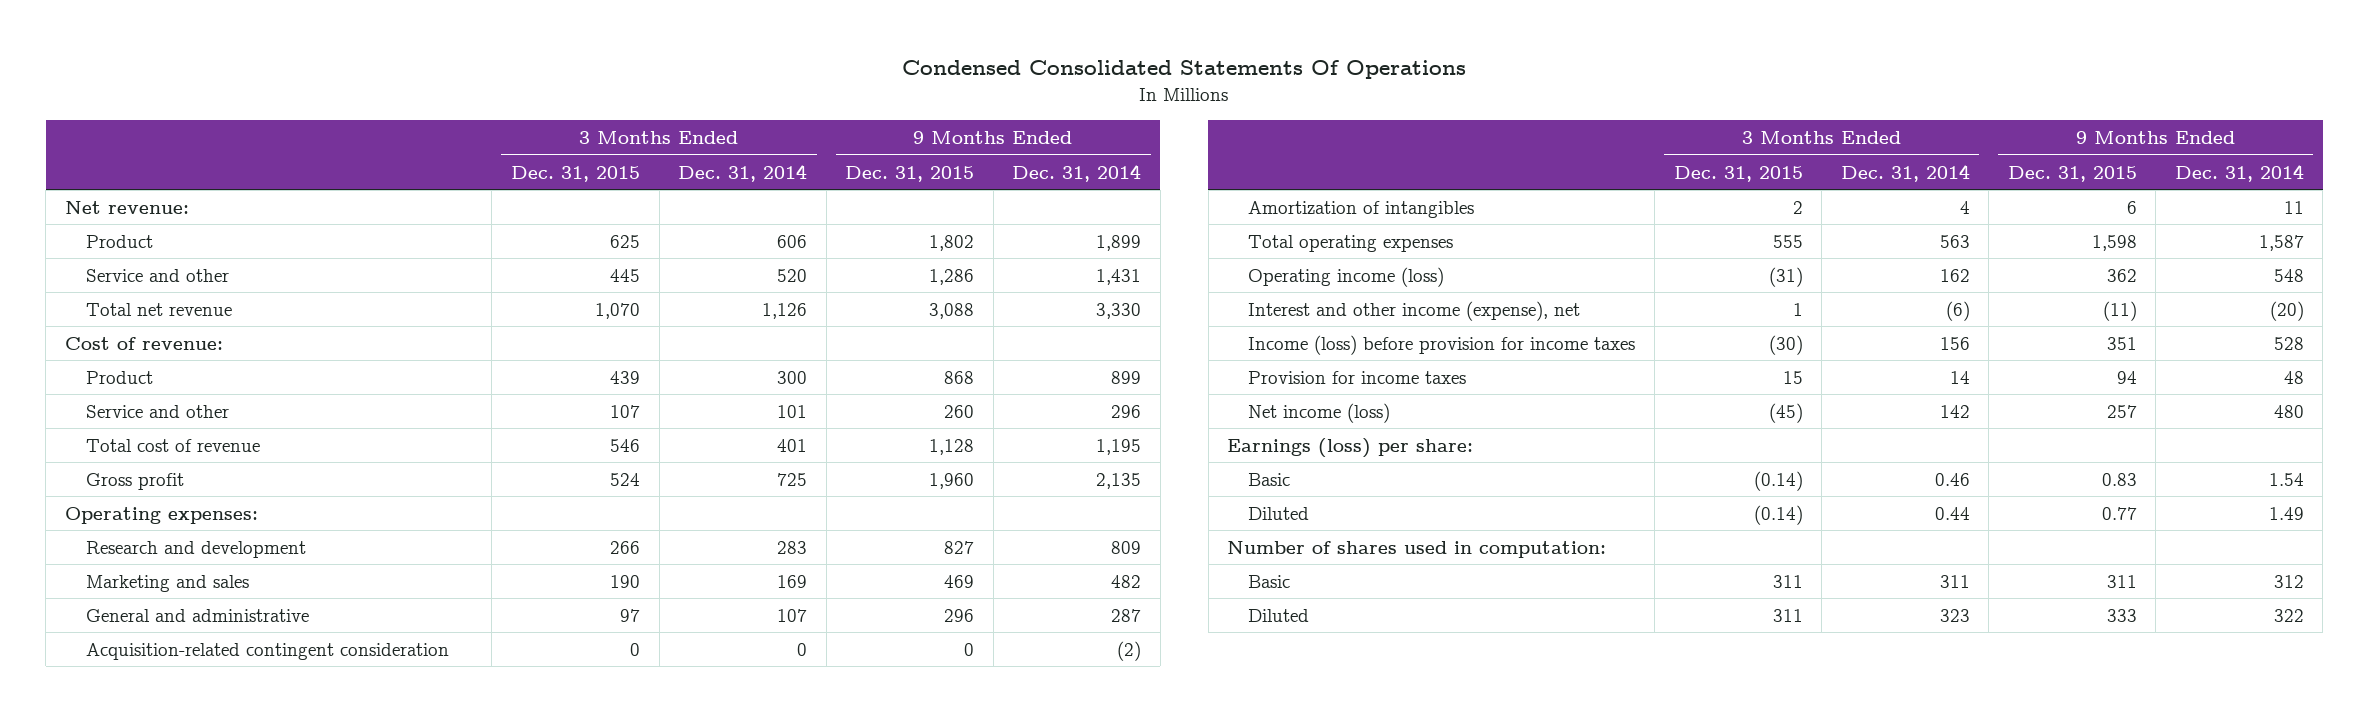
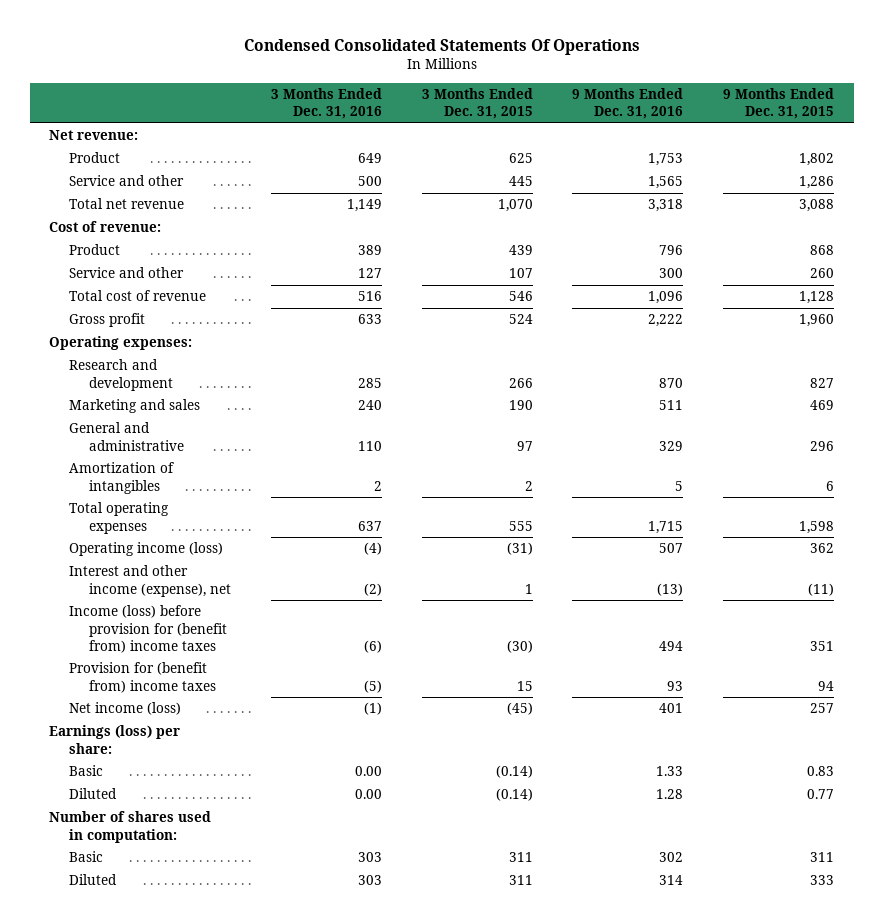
[678,163,808,182] Dec. 31, 2014 -> none
[1012,163,1142,182] Dec. 31, 2014 -> none
none -> [270,87,382,120] 3 Months Ended Dec. 31, 2016
none -> [572,87,684,120] 9 Months Ended Dec. 31, 2016
[85,642,449,660] Acquisition-related contingent consideration -> none
[1248,334,1636,355] Income (loss) before provision for income taxes -> [69,605,228,654] Income (loss) before provision for (benefit from) income taxes
[1248,370,1467,384] Provision for income taxes -> [69,662,217,693] Provision for (benefit from) income taxes

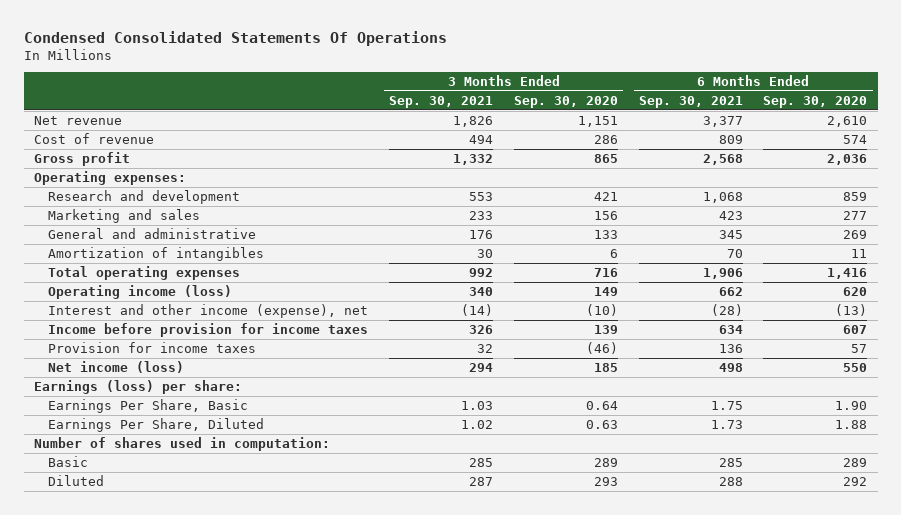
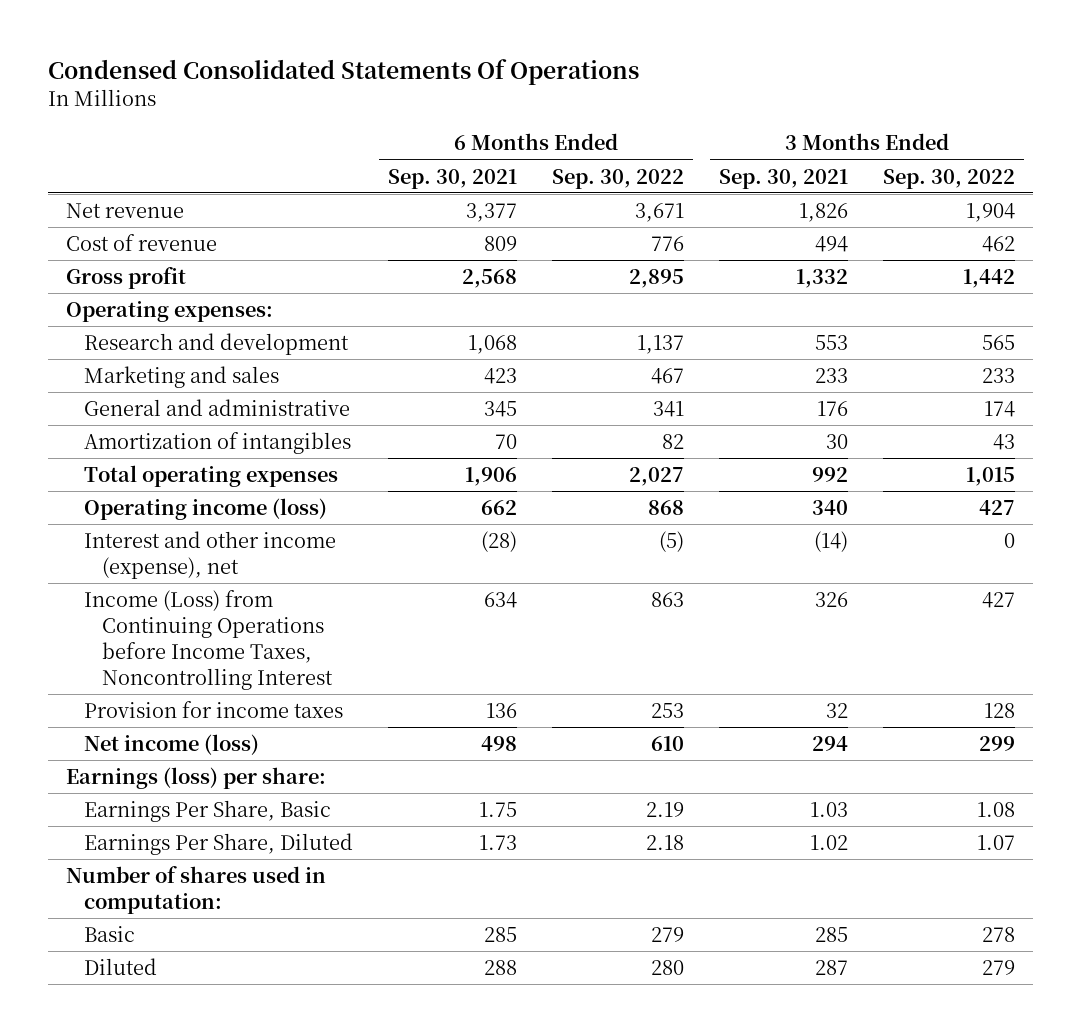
[513,95,618,108] Sep. 30, 2020 -> none
[763,95,868,108] Sep. 30, 2020 -> none
none -> [552,168,685,189] Sep. 30, 2022
none -> [883,168,1016,189] Sep. 30, 2022
[48,322,369,337] Income before provision for income taxes -> [83,589,333,691] Income (Loss) from Continuing Operations before Income Taxes, Noncontrolling Interest

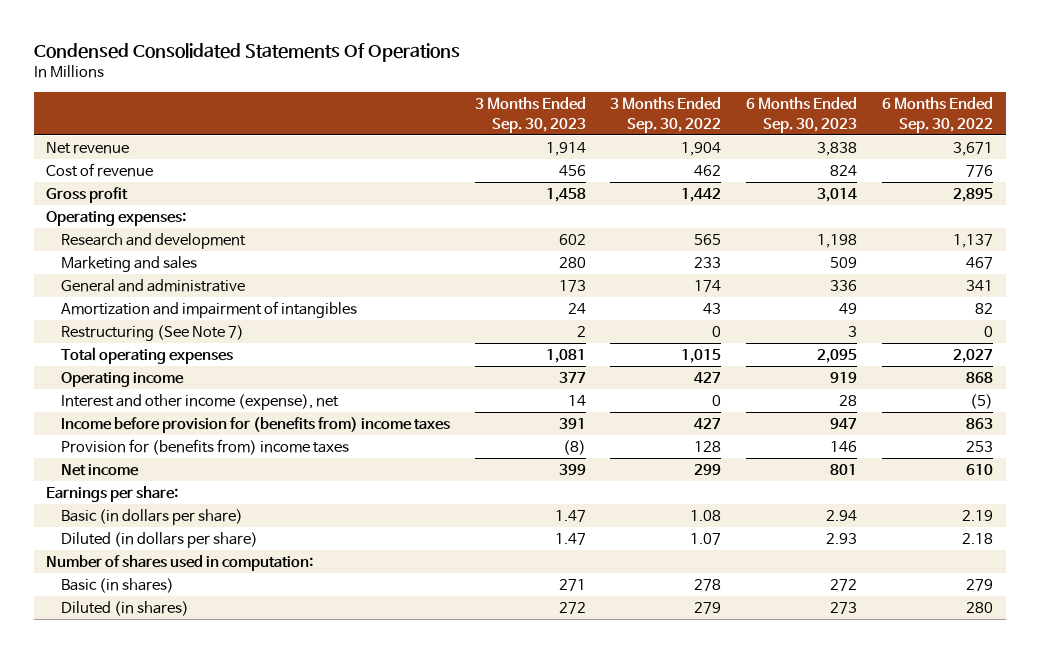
[387,168,517,189] Sep. 30, 2021 -> none
[719,168,849,189] Sep. 30, 2021 -> none
none -> [474,97,586,133] 3 Months Ended Sep. 30, 2023
none -> [746,97,858,133] 6 Months Ended Sep. 30, 2023
[83,431,351,454] Amortization of intangibles -> [60,301,357,319] Amortization and impairment of intangibles
none -> [60,325,244,342] Restructuring (See Note 7)
[83,497,327,520] Operating income (loss) -> [60,372,184,388] Operating income
[83,589,333,691] Income (Loss) from Continuing Operations before Income Taxes, Noncontrolling Interest -> [60,417,450,434] Income before provision for (benefits from) income taxes
[83,700,343,718] Provision for income taxes -> [60,439,349,456] Provision for (benefits from) income taxes
[83,733,259,755] Net income (loss) -> [60,464,139,477] Net income
[65,766,326,789] Earnings (loss) per share: -> [46,486,179,503] Earnings per share:
[83,799,331,822] Earnings Per Share, Basic -> [60,509,243,526] Basic (in dollars per share)
[83,832,353,855] Earnings Per Share, Diluted -> [60,532,258,549] Diluted (in dollars per share)
[83,925,135,942] Basic -> [60,578,174,594] Basic (in shares)
[83,957,157,975] Diluted -> [60,601,189,617] Diluted (in shares)

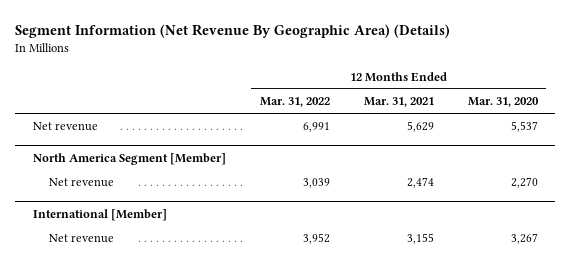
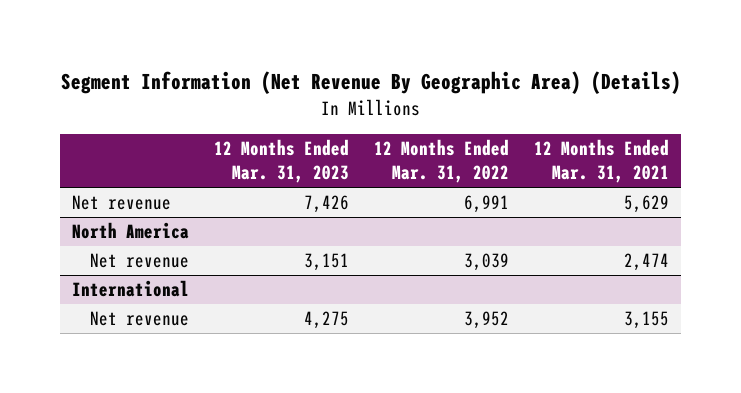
[467,97,539,108] Mar. 31, 2020 -> none
none -> [214,139,350,184] 12 Months Ended Mar. 31, 2023
[32,152,226,165] North America Segment [Member] -> [72,222,190,240] North America
[32,208,167,221] International [Member] -> [72,280,190,298] International

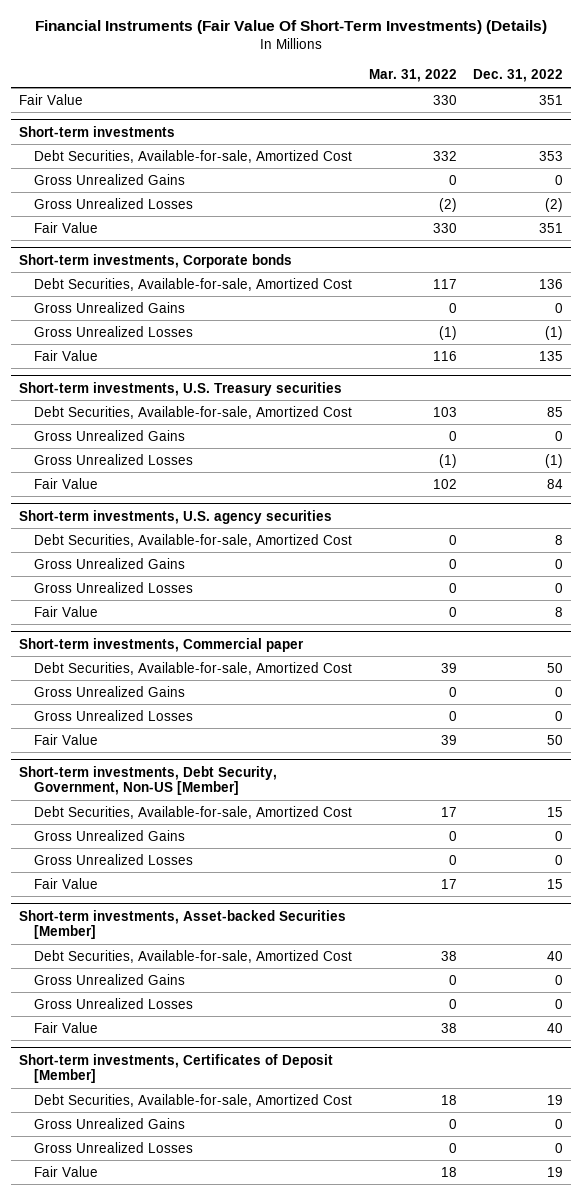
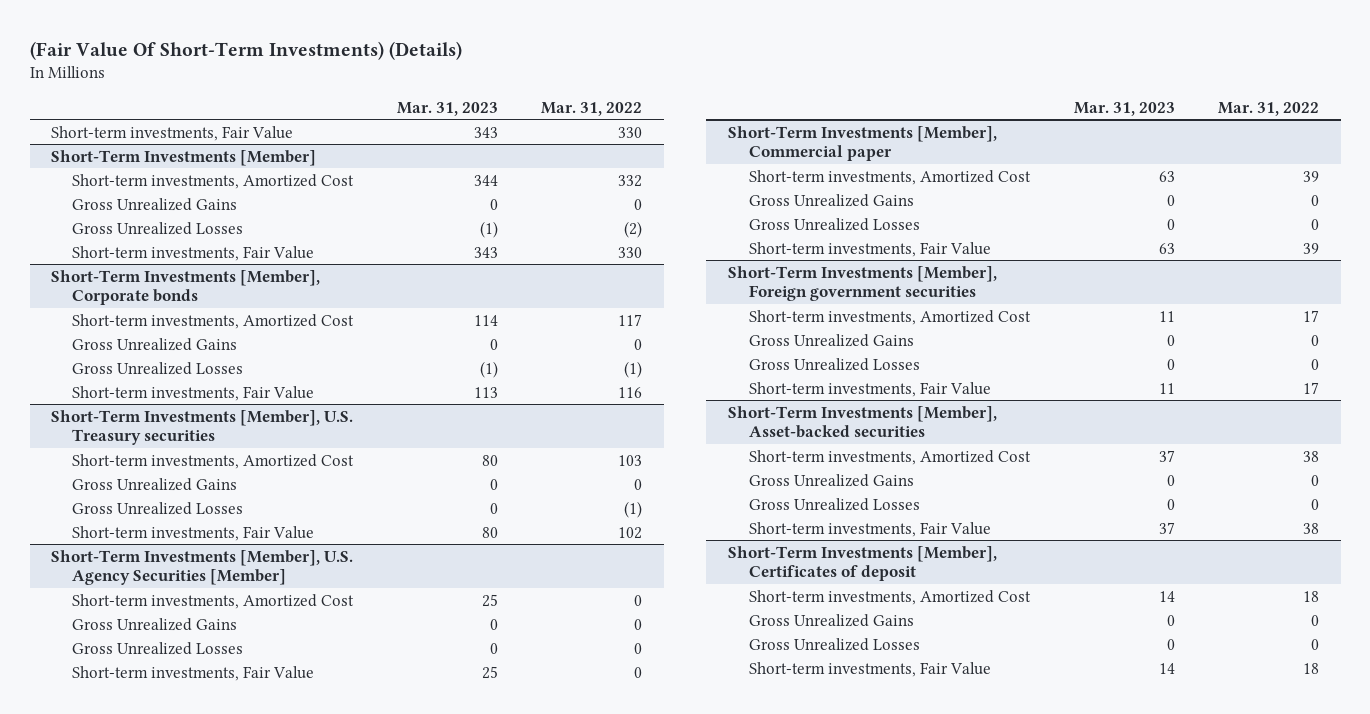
[35,20,548,35] Financial Instruments (Fair Value Of Short-Term Investments) (Details) -> [29,40,462,60] (Fair Value Of Short-Term Investments) (Details)
[473,69,564,83] Dec. 31, 2022 -> none
none -> [396,101,498,116] Mar. 31, 2023
[19,93,84,105] Fair Value -> [51,125,294,141] Short-term investments, Fair Value
[19,125,176,137] Short-term investments -> [51,149,317,166] Short-Term Investments [Member]
[34,149,353,163] Debt Securities, Available-for-sale, Amortized Cost -> [72,173,355,189] Short-term investments, Amortized Cost
[34,221,99,233] Fair Value -> [72,245,315,261] Short-term investments, Fair Value
[19,253,293,268] Short-term investments, Corporate bonds -> [51,269,321,305] Short-Term Investments [Member], Corporate bonds
[34,277,353,291] Debt Securities, Available-for-sale, Amortized Cost -> [72,313,355,329] Short-term investments, Amortized Cost
[34,349,99,361] Fair Value -> [72,385,315,401] Short-term investments, Fair Value
[19,381,343,396] Short-term investments, U.S. Treasury securities -> [51,409,354,445] Short-Term Investments [Member], U.S. Treasury securities
[34,405,353,419] Debt Securities, Available-for-sale, Amortized Cost -> [72,453,355,469] Short-term investments, Amortized Cost
[34,477,99,489] Fair Value -> [72,525,315,541] Short-term investments, Fair Value
[19,509,333,524] Short-term investments, U.S. agency securities -> [51,549,354,585] Short-Term Investments [Member], U.S. Agency Securities [Member]
[34,533,353,547] Debt Securities, Available-for-sale, Amortized Cost -> [72,593,355,609] Short-term investments, Amortized Cost
[34,605,99,617] Fair Value -> [72,665,315,681] Short-term investments, Fair Value
[19,637,305,652] Short-term investments, Commercial paper -> [728,125,998,161] Short-Term Investments [Member], Commercial paper
[34,661,353,675] Debt Securities, Available-for-sale, Amortized Cost -> [749,169,1032,185] Short-term investments, Amortized Cost
[19,765,278,796] Short-term investments, Debt Security, Government, Non-US [Member] -> none
[34,733,99,745] Fair Value -> [749,241,992,257] Short-term investments, Fair Value
none -> [728,265,998,301] Short-Term Investments [Member], Foreign government securities
[34,805,353,819] Debt Securities, Available-for-sale, Amortized Cost -> [749,309,1032,325] Short-term investments, Amortized Cost
[34,877,99,889] Fair Value -> [749,381,992,397] Short-term investments, Fair Value
[19,909,347,940] Short-term investments, Asset-backed Securities [Member] -> [728,405,998,438] Short-Term Investments [Member], Asset-backed securities
[34,949,353,963] Debt Securities, Available-for-sale, Amortized Cost -> [749,449,1032,465] Short-term investments, Amortized Cost
[34,1021,99,1033] Fair Value -> [749,521,992,537] Short-term investments, Fair Value
[19,1053,334,1084] Short-term investments, Certificates of Deposit [Member] -> [728,545,998,581] Short-Term Investments [Member], Certificates of deposit
[34,1093,353,1107] Debt Securities, Available-for-sale, Amortized Cost -> [749,589,1032,605] Short-term investments, Amortized Cost
[34,1165,99,1177] Fair Value -> [749,661,992,677] Short-term investments, Fair Value

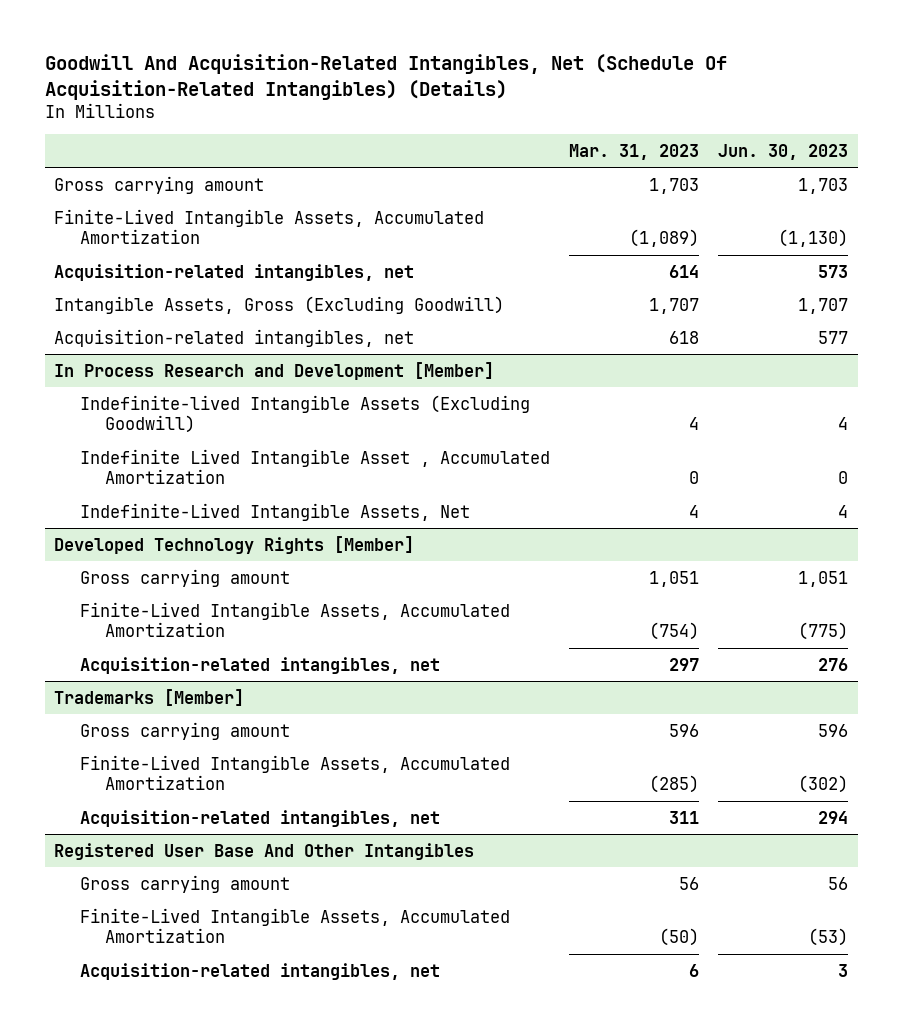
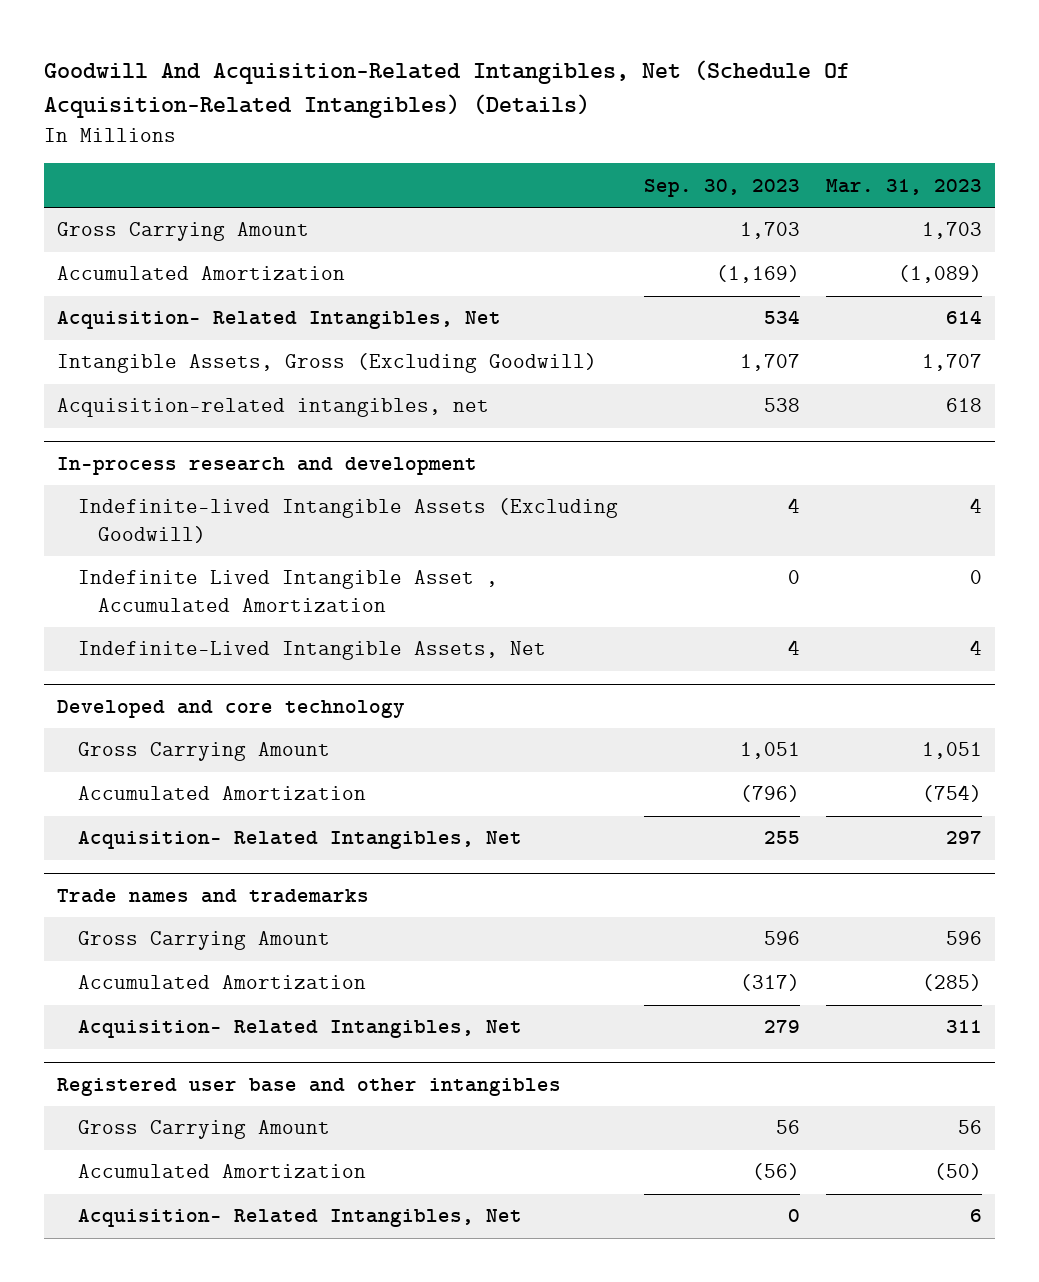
[718,143,849,160] Jun. 30, 2023 -> none
none -> [643,178,800,197] Sep. 30, 2023
[54,175,265,194] Gross carrying amount -> [57,222,310,242] Gross Carrying Amount
[54,208,485,245] Finite-Lived Intangible Assets, Accumulated Amortization -> [57,266,346,281] Accumulated Amortization
[54,263,415,281] Acquisition-related intangibles, net -> [57,311,502,330] Acquisition- Related Intangibles, Net
[54,361,495,380] In Process Research and Development [Member] -> [57,457,478,476] In-process research and development
[54,535,415,554] Developed Technology Rights [Member] -> [57,700,406,719] Developed and core technology
[79,568,290,587] Gross carrying amount -> [77,742,330,762] Gross Carrying Amount
[79,601,510,638] Finite-Lived Intangible Assets, Accumulated Amortization -> [77,786,366,801] Accumulated Amortization
[79,656,440,674] Acquisition-related intangibles, net -> [77,831,522,850] Acquisition- Related Intangibles, Net
[54,688,245,706] Trademarks [Member] -> [57,889,370,904] Trade names and trademarks
[79,721,290,740] Gross carrying amount -> [77,931,330,951] Gross Carrying Amount
[79,754,510,791] Finite-Lived Intangible Assets, Accumulated Amortization -> [77,975,366,990] Accumulated Amortization
[79,809,440,827] Acquisition-related intangibles, net -> [77,1020,522,1039] Acquisition- Related Intangibles, Net
[54,842,475,860] Registered User Base And Other Intangibles -> [57,1078,562,1097] Registered user base and other intangibles
[79,874,290,893] Gross carrying amount -> [77,1120,330,1140] Gross Carrying Amount
[79,907,510,944] Finite-Lived Intangible Assets, Accumulated Amortization -> [77,1164,366,1179] Accumulated Amortization
[79,962,440,980] Acquisition-related intangibles, net -> [77,1209,522,1228] Acquisition- Related Intangibles, Net

